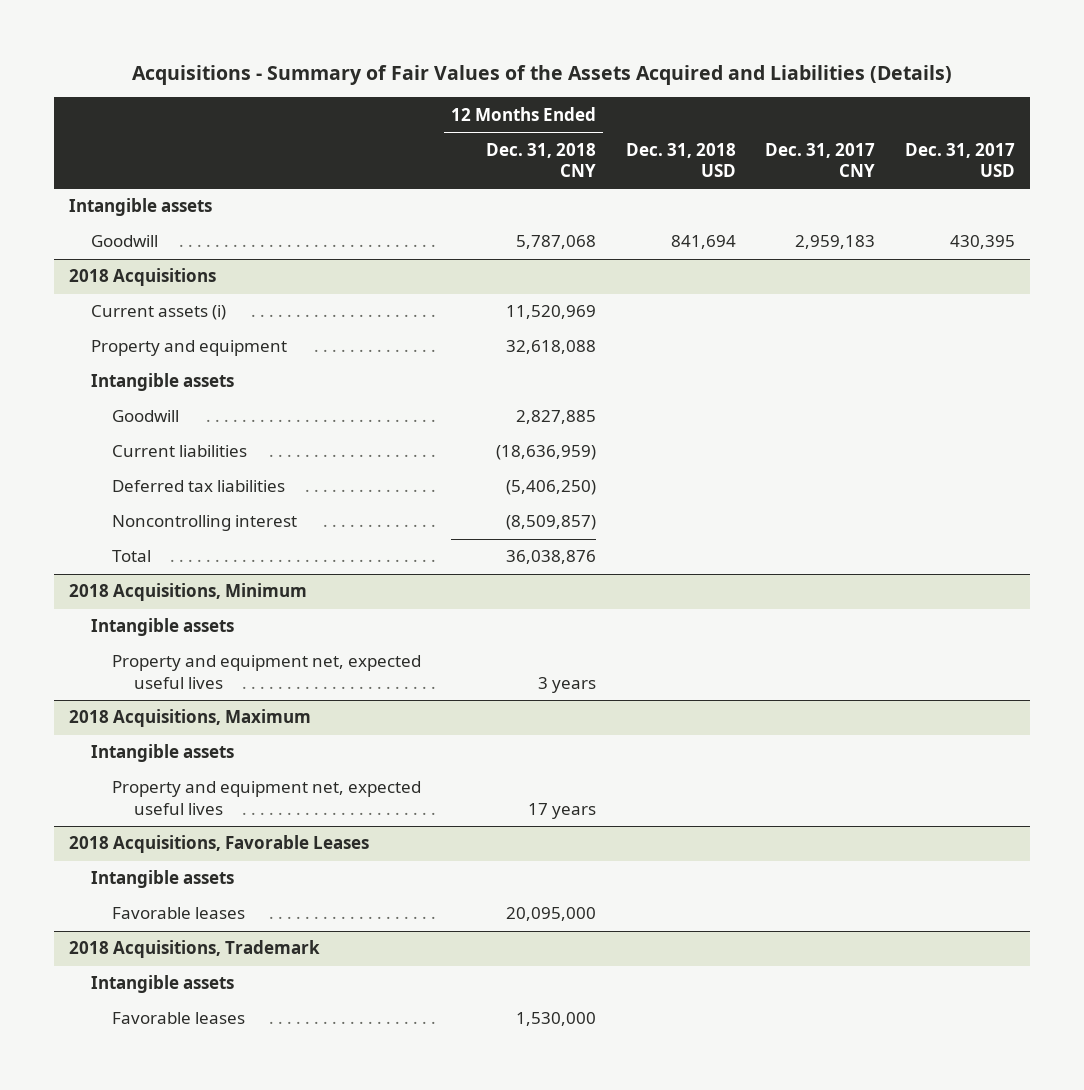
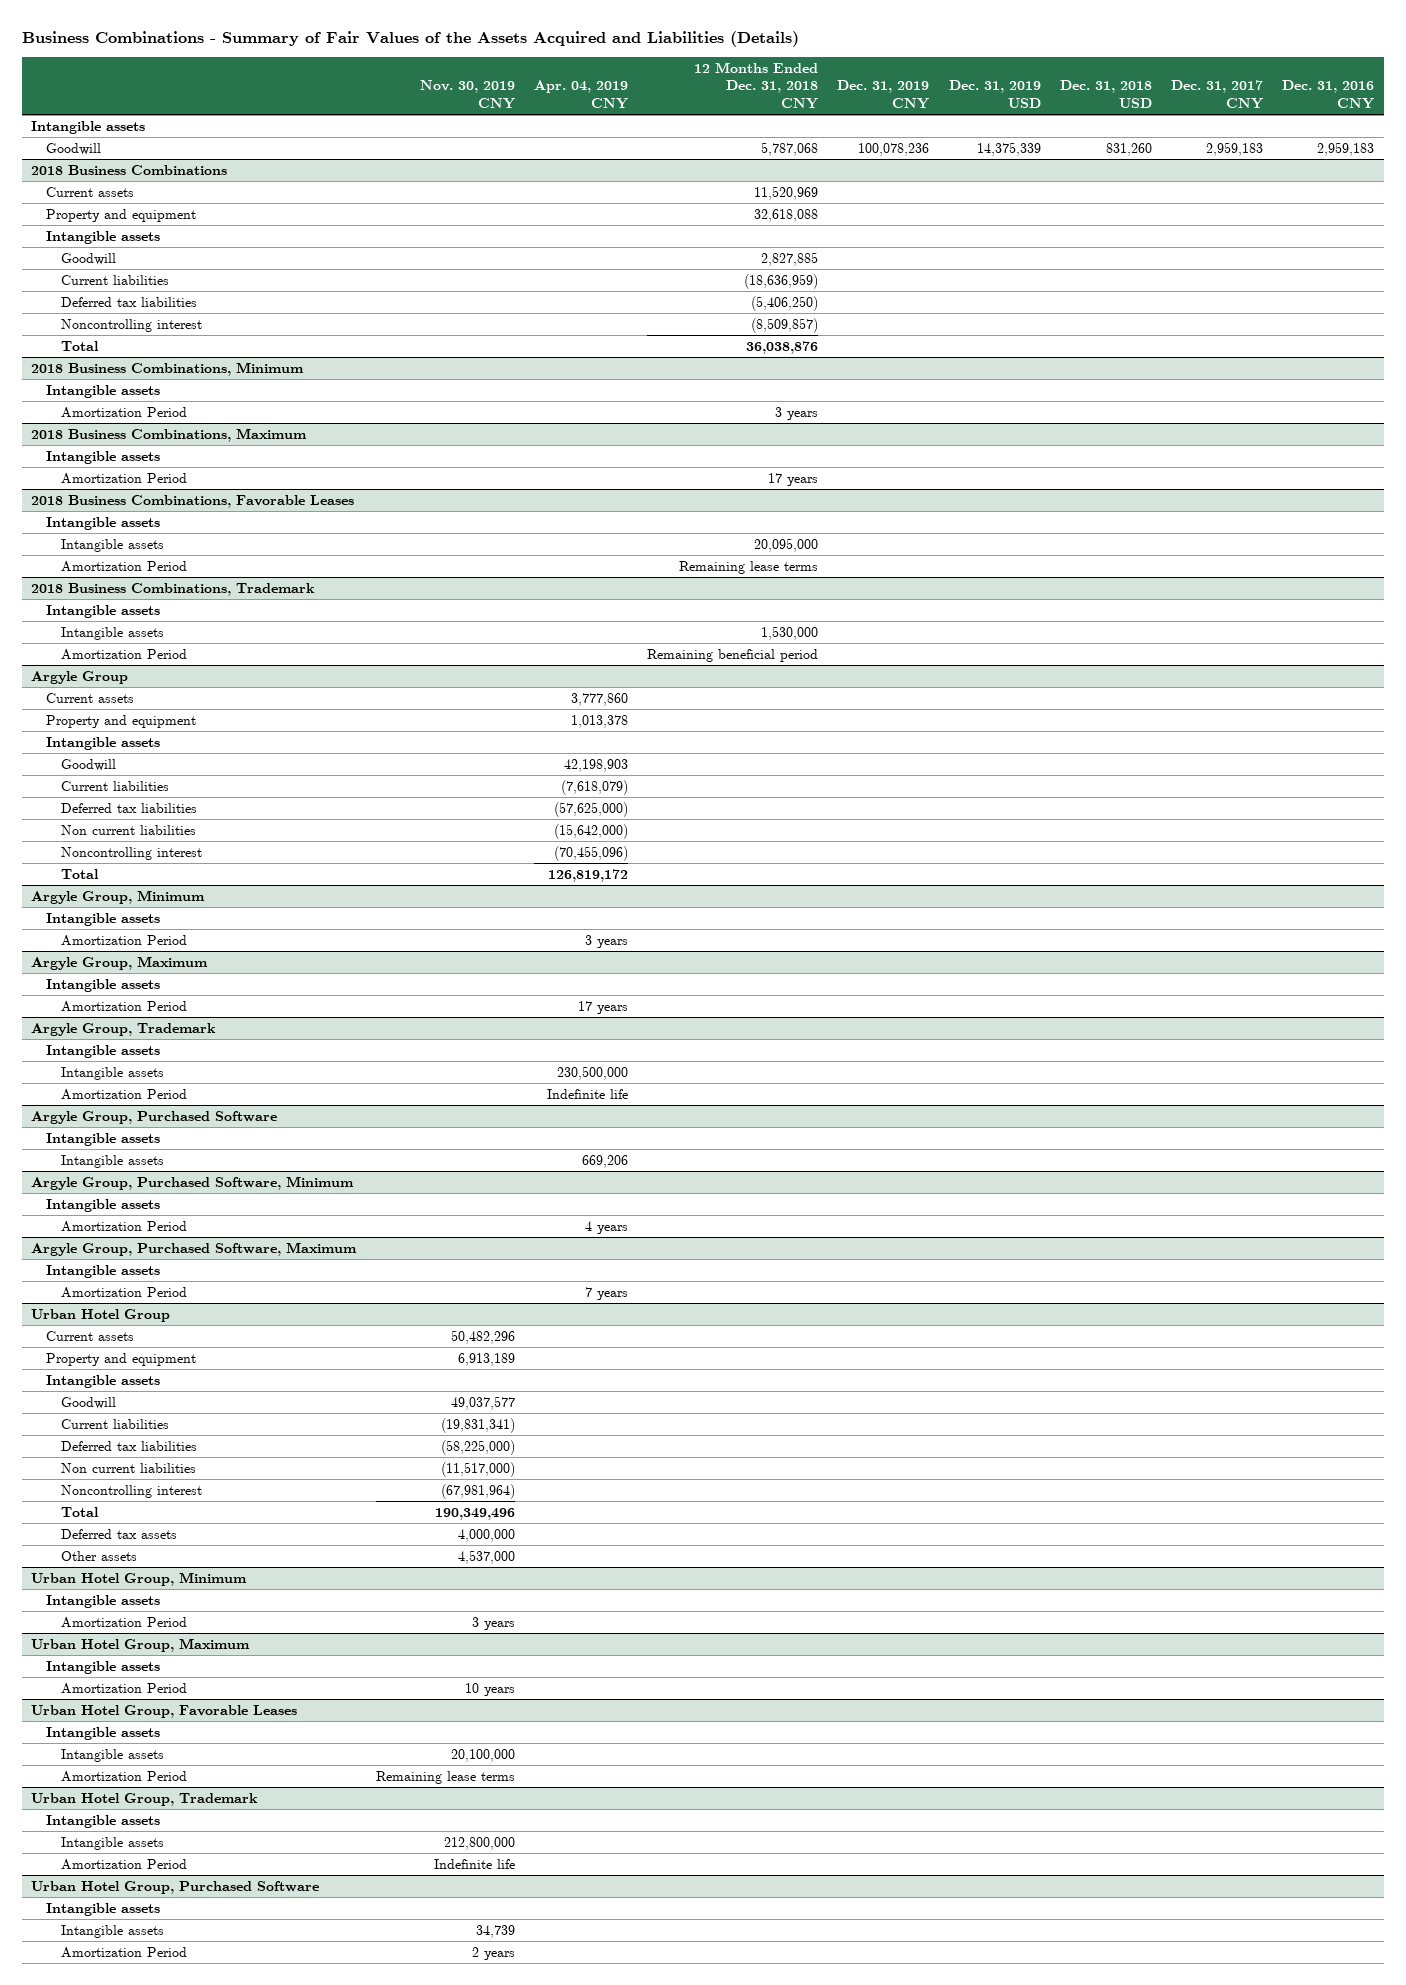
[132,65,953,86] Acquisitions - Summary of Fair Values of the Assets Acquired and Liabilities (Details) -> [21,31,799,48] Business Combinations - Summary of Fair Values of the Assets Acquired and Liabilities (Details)
[905,142,1016,178] Dec. 31, 2017 USD -> none
none -> [419,80,515,110] Nov. 30, 2019 CNY
none -> [533,80,628,110] Apr. 04, 2019 CNY
none -> [837,80,930,110] Dec. 31, 2019 CNY
none -> [948,80,1041,109] Dec. 31, 2019 USD
none -> [1282,80,1375,110] Dec. 31, 2016 CNY
[670,235,736,250] 841,694 -> [1105,142,1152,156] 831,260
[69,268,217,287] 2018 Acquisitions -> [31,164,228,175] 2018 Business Combinations
[90,305,226,321] Current assets (i) -> [45,186,134,197] Current assets
[69,583,308,602] 2018 Acquisitions, Minimum -> none
[90,618,234,637] Intangible assets -> none
[112,655,422,689] Property and equipment net, expected useful lives -> none
[69,709,312,728] 2018 Acquisitions, Maximum -> none
[90,744,234,763] Intangible assets -> none
[112,781,422,815] Property and equipment net, expected useful lives -> none
none -> [31,361,305,376] 2018 Business Combinations, Minimum
none -> [45,384,160,398] Intangible assets
none -> [60,406,187,418] Amortization Period
none -> [31,427,308,442] 2018 Business Combinations, Maximum
none -> [45,450,160,464] Intangible assets
none -> [60,472,187,484] Amortization Period
[69,835,370,854] 2018 Acquisitions, Favorable Leases -> [31,494,355,508] 2018 Business Combinations, Favorable Leases
[69,940,321,959] 2018 Acquisitions, Trademark -> none
[90,975,234,994] Intangible assets -> none
[112,1012,246,1025] Favorable leases -> none
[112,907,246,920] Favorable leases -> [60,538,164,552] Intangible assets
none -> [60,560,187,572] Amortization Period
none -> [31,582,316,596] 2018 Business Combinations, Trademark
none -> [45,604,160,618] Intangible assets
none -> [60,626,164,640] Intangible assets
none -> [60,648,187,660] Amortization Period
none -> [31,670,129,684] Argyle Group
none -> [45,692,134,703] Current assets
none -> [45,714,196,728] Property and equipment
none -> [45,736,160,750] Intangible assets
none -> [60,758,116,771] Goodwill
none -> [60,780,169,791] Current liabilities
none -> [60,802,197,813] Deferred tax liabilities
none -> [60,824,196,835] Non current liabilities
none -> [60,846,202,860] Noncontrolling interest
none -> [60,868,99,879] Total
none -> [31,889,206,904] Argyle Group, Minimum
none -> [45,912,160,926] Intangible assets
none -> [60,934,187,946] Amortization Period
none -> [31,955,209,970] Argyle Group, Maximum
none -> [45,978,160,992] Intangible assets
none -> [60,1000,187,1012] Amortization Period
none -> [31,1022,217,1036] Argyle Group, Trademark
none -> [45,1044,160,1058] Intangible assets
none -> [60,1066,164,1080] Intangible assets
none -> [60,1088,187,1100] Amortization Period
none -> [31,1110,278,1124] Argyle Group, Purchased Software
none -> [45,1132,160,1146] Intangible assets
none -> [60,1154,164,1168] Intangible assets
none -> [31,1175,355,1190] Argyle Group, Purchased Software, Minimum
none -> [45,1198,160,1212] Intangible assets
none -> [60,1220,187,1232] Amortization Period
none -> [31,1241,358,1256] Argyle Group, Purchased Software, Maximum
none -> [45,1264,160,1278] Intangible assets
none -> [60,1286,187,1298] Amortization Period
none -> [31,1308,171,1322] Urban Hotel Group
none -> [45,1330,134,1341] Current assets
none -> [45,1352,196,1366] Property and equipment
none -> [45,1374,160,1388] Intangible assets
none -> [60,1396,116,1409] Goodwill
none -> [60,1418,169,1429] Current liabilities
none -> [60,1440,197,1451] Deferred tax liabilities
none -> [60,1462,196,1473] Non current liabilities
none -> [60,1484,202,1498] Noncontrolling interest
none -> [60,1506,99,1517] Total
none -> [60,1528,177,1539] Deferred tax assets
none -> [60,1550,137,1561] Other assets
none -> [31,1571,248,1586] Urban Hotel Group, Minimum
none -> [45,1594,160,1608] Intangible assets
none -> [60,1616,187,1628] Amortization Period
none -> [31,1637,251,1652] Urban Hotel Group, Maximum
none -> [45,1660,160,1674] Intangible assets
none -> [60,1682,187,1694] Amortization Period
none -> [31,1704,298,1718] Urban Hotel Group, Favorable Leases
none -> [45,1726,160,1740] Intangible assets
none -> [60,1748,164,1762] Intangible assets
none -> [60,1770,187,1782] Amortization Period
none -> [31,1792,259,1806] Urban Hotel Group, Trademark
none -> [45,1814,160,1828] Intangible assets
none -> [60,1836,164,1850] Intangible assets
none -> [60,1858,187,1870] Amortization Period
none -> [31,1880,320,1894] Urban Hotel Group, Purchased Software
none -> [45,1902,160,1916] Intangible assets
none -> [60,1924,164,1938] Intangible assets
none -> [60,1946,187,1958] Amortization Period

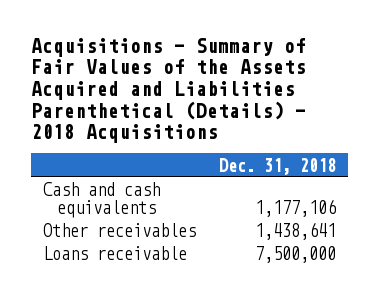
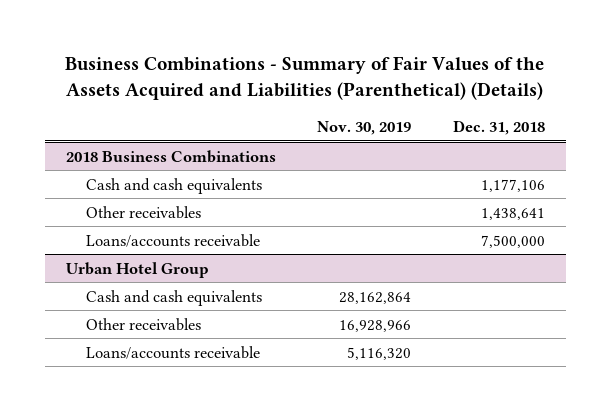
[30,37,306,144] Acquisitions - Summary of Fair Values of the Assets Acquired and Liabilities Parenthetical (Details) - 2018 Acquisitions -> [65,56,545,101] Business Combinations - Summary of Fair Values of the Assets Acquired and Liabilities (Parenthetical) (Details)
none -> [317,121,412,136] Nov. 30, 2019
none -> [65,149,276,163] 2018 Business Combinations
[42,246,187,261] Loans receivable -> [85,233,260,247] Loans/accounts receivable
none -> [65,261,209,278] Urban Hotel Group
none -> [85,289,262,306] Cash and cash equivalents
none -> [85,317,201,331] Other receivables
none -> [85,345,260,359] Loans/accounts receivable

